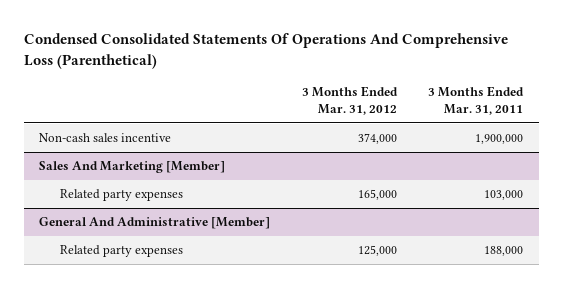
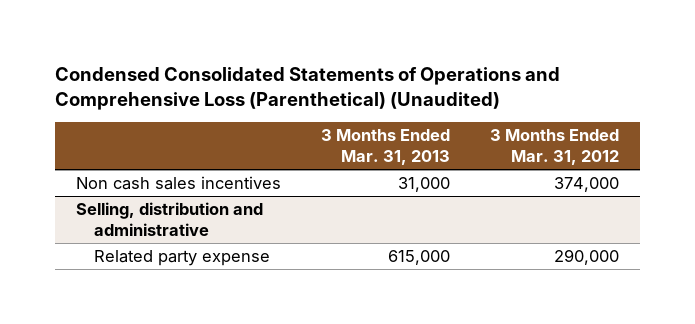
[23,33,508,69] Condensed Consolidated Statements Of Operations And Comprehensive Loss (Parenthetical) -> [55,66,561,110] Condensed Consolidated Statements of Operations and Comprehensive Loss (Parenthetical) (Unaudited)
[428,85,525,116] 3 Months Ended Mar. 31, 2011 -> none
none -> [321,129,451,165] 3 Months Ended Mar. 31, 2013
[39,161,226,174] Sales And Marketing [Member] -> none
[39,217,271,230] General And Administrative [Member] -> none
[59,245,183,258] Related party expenses -> none
[39,133,172,143] Non-cash sales incentive -> [75,176,281,191] Non cash sales incentives
none -> [75,202,263,236] Selling, distribution and administrative
[59,189,183,202] Related party expenses -> [93,250,270,267] Related party expense
[357,189,397,201] 165,000 -> [554,249,620,266] 290,000

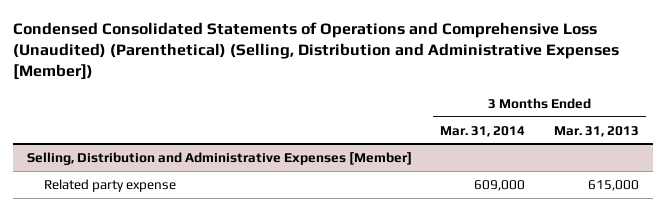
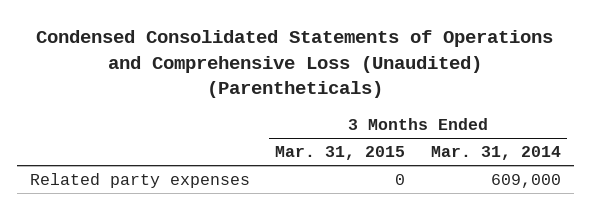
[12,21,619,81] Condensed Consolidated Statements of Operations and Comprehensive Loss (Unaudited) (Parenthetical) (Selling, Distribution and Administrative Expenses [Member]) -> [36,29,554,99] Condensed Consolidated Statements of Operations and Comprehensive Loss (Unaudited) (Parentheticals)
[553,125,639,137] Mar. 31, 2013 -> none
none -> [275,146,406,161] Mar. 31, 2015
[26,151,412,165] Selling, Distribution and Administrative Expenses [Member] -> none
[44,178,177,192] Related party expense -> [29,173,250,189] Related party expenses

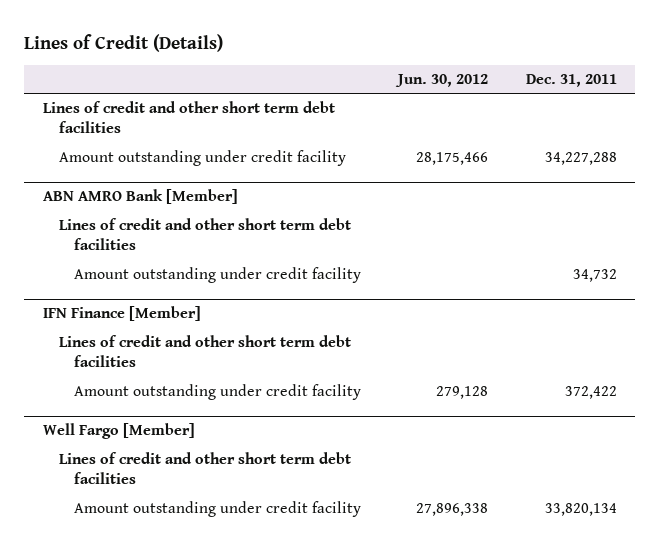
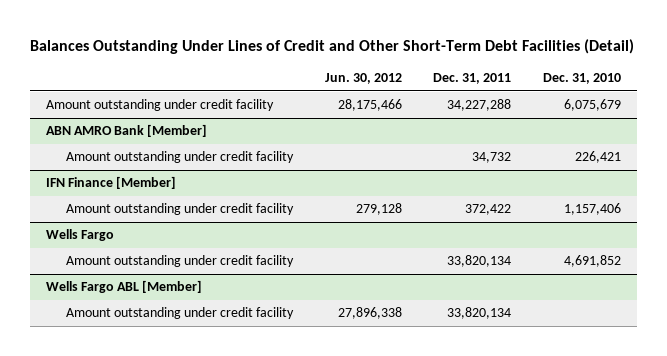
[24,33,224,52] Lines of Credit (Details) -> [30,39,635,55] Balances Outstanding Under Lines of Credit and Other Short-Term Debt Facilities (Detail)
none -> [543,73,622,85] Dec. 31, 2010
[42,101,335,134] Lines of credit and other short term debt facilities -> none
[58,218,351,251] Lines of credit and other short term debt facilities -> none
[58,335,351,368] Lines of credit and other short term debt facilities -> none
[58,452,351,485] Lines of credit and other short term debt facilities -> none
none -> [45,229,114,242] Wells Fargo
none -> [65,255,294,268] Amount outstanding under credit facility
[42,423,195,440] Well Fargo [Member] -> [45,280,202,294] Wells Fargo ABL [Member]

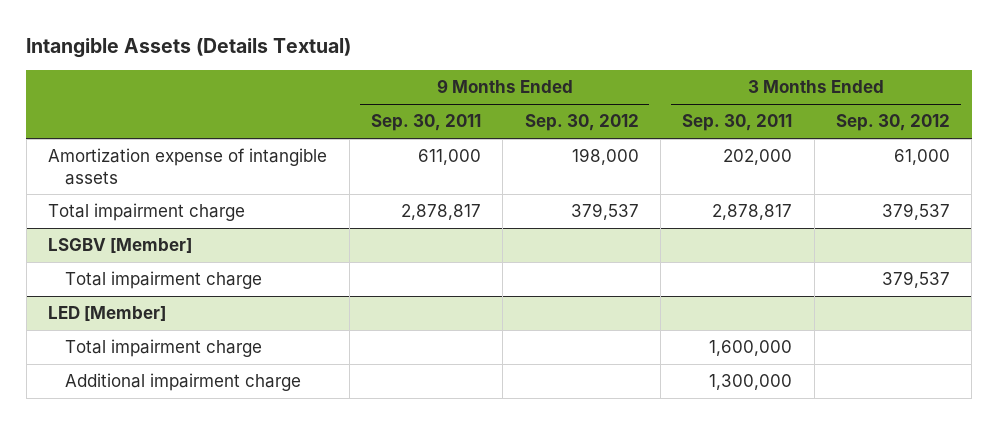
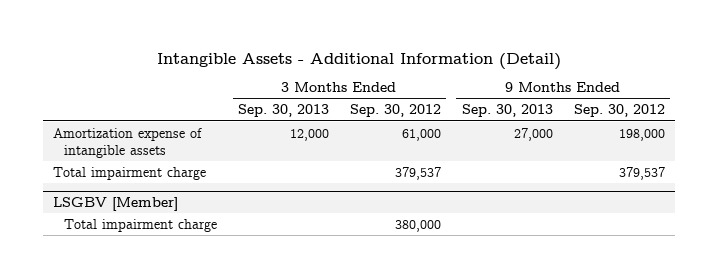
[26,37,352,58] Intangible Assets (Details Textual) -> [156,52,561,70] Intangible Assets - Additional Information (Detail)
[370,114,481,132] Sep. 30, 2011 -> none
[682,114,793,132] Sep. 30, 2011 -> none
none -> [237,104,329,118] Sep. 30, 2013
none -> [461,104,553,118] Sep. 30, 2013
[48,306,167,322] LED [Member] -> none
[65,339,263,358] Total impairment charge -> none
[65,373,302,392] Additional impairment charge -> none
[881,271,950,289] 379,537 -> [394,219,441,232] 380,000

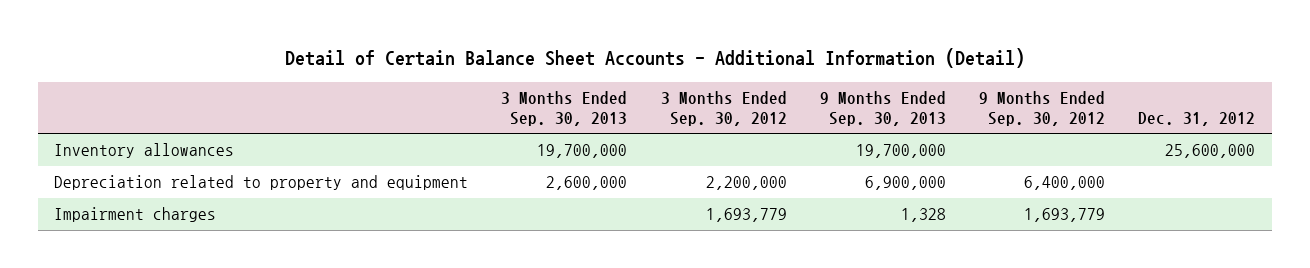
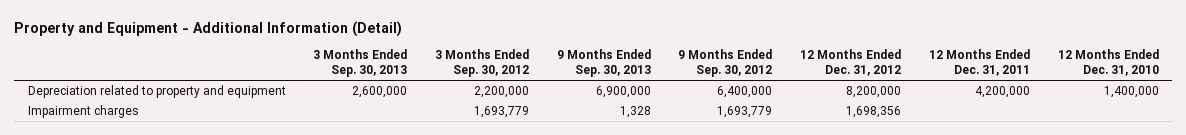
[284,48,1025,69] Detail of Certain Balance Sheet Accounts - Additional Information (Detail) -> [13,20,402,37] Property and Equipment - Additional Information (Detail)
[1138,111,1256,126] Dec. 31, 2012 -> none
none -> [800,48,902,77] 12 Months Ended Dec. 31, 2012
none -> [928,48,1030,77] 12 Months Ended Dec. 31, 2011
none -> [1057,48,1159,77] 12 Months Ended Dec. 31, 2010
[54,143,235,159] Inventory allowances -> none

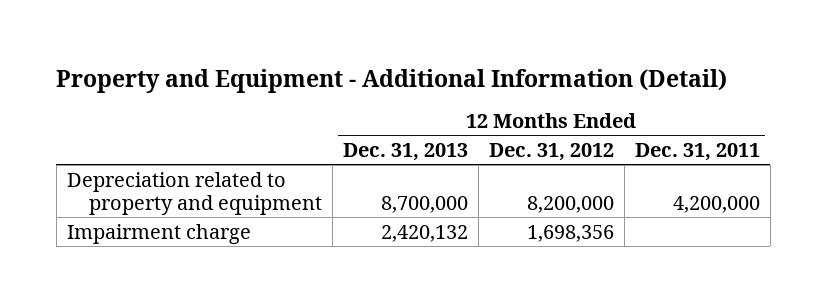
[313,48,408,78] 3 Months Ended Sep. 30, 2013 -> none
[435,48,530,78] 3 Months Ended Sep. 30, 2012 -> none
[556,48,651,78] 9 Months Ended Sep. 30, 2013 -> none
[678,48,773,78] 9 Months Ended Sep. 30, 2012 -> none
[1057,48,1159,77] 12 Months Ended Dec. 31, 2010 -> none
none -> [343,143,469,162] Dec. 31, 2013
[27,105,139,119] Impairment charges -> [66,223,251,244] Impairment charge

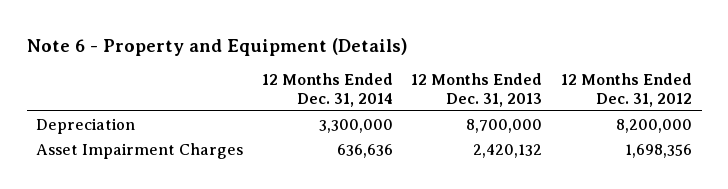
[56,68,728,93] Property and Equipment - Additional Information (Detail) -> [26,37,408,56] Note 6 - Property and Equipment (Details)
[634,143,760,162] Dec. 31, 2011 -> none
none -> [261,73,393,108] 12 Months Ended Dec. 31, 2014
[66,171,323,215] Depreciation related to property and equipment -> [35,117,135,134] Depreciation
[66,223,251,244] Impairment charge -> [35,142,243,159] Asset Impairment Charges

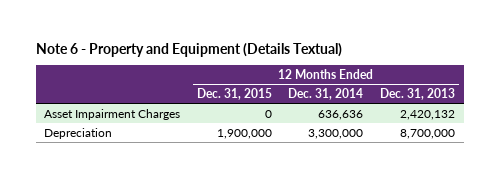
[26,37,408,56] Note 6 - Property and Equipment (Details) -> [35,42,342,57] Note 6 - Property and Equipment (Details Textual)
[561,73,693,108] 12 Months Ended Dec. 31, 2012 -> none
none -> [196,87,272,100] Dec. 31, 2015
[35,117,135,134] Depreciation -> [44,127,113,139] Depreciation

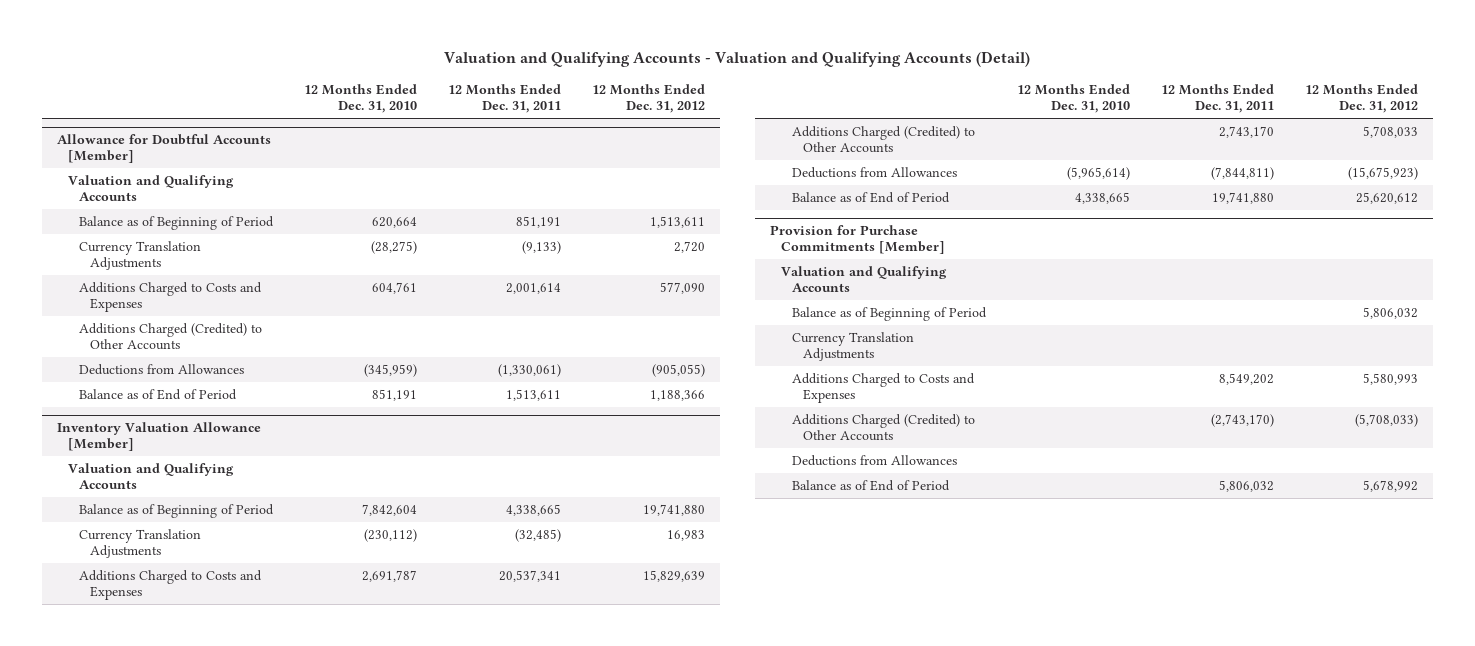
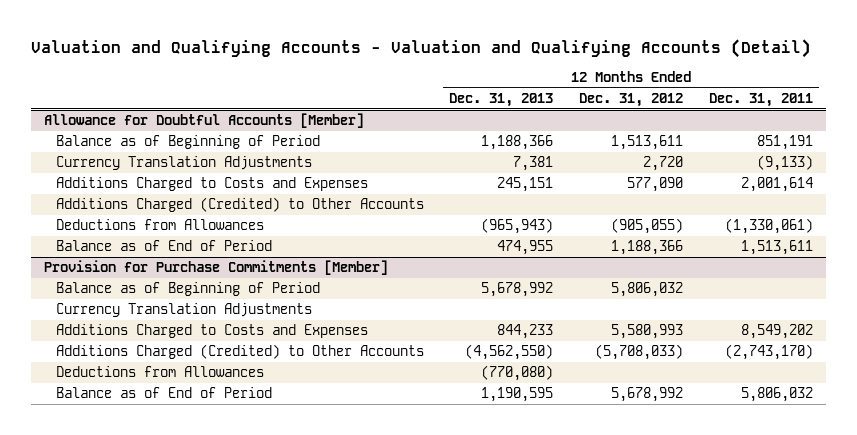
[303,84,417,114] 12 Months Ended Dec. 31, 2010 -> none
none -> [449,93,554,108] Dec. 31, 2013
[68,174,235,201] Valuation and Qualifying Accounts -> none
[57,421,262,451] Inventory Valuation Allowance [Member] -> none
[68,462,235,489] Valuation and Qualifying Accounts -> none
[78,503,274,518] Balance as of Beginning of Period -> none
[78,528,201,558] Currency Translation Adjustments -> none
[78,569,262,600] Additions Charged to Costs and Expenses -> none
[791,125,975,153] Additions Charged (Credited) to Other Accounts -> none
[791,166,957,178] Deductions from Allowances -> none
[791,191,950,203] Balance as of End of Period -> none
[781,265,948,292] Valuation and Qualifying Accounts -> none

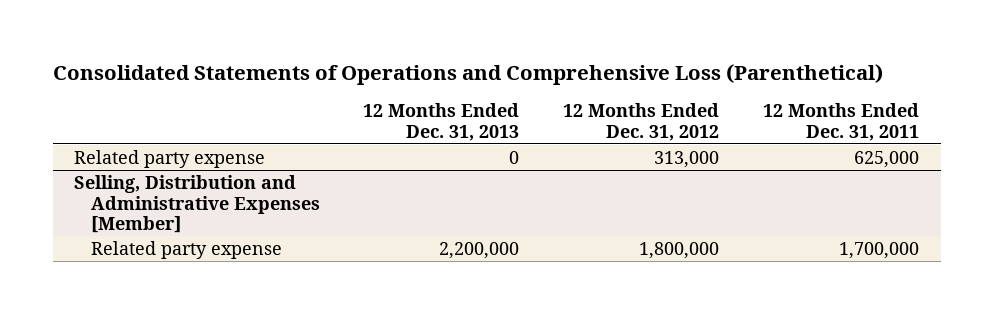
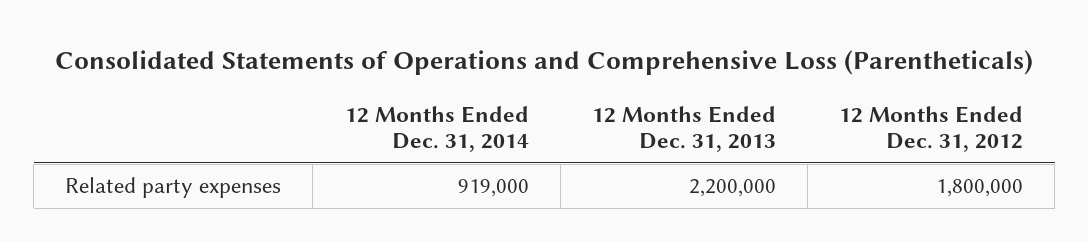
[52,64,883,86] Consolidated Statements of Operations and Comprehensive Loss (Parenthetical) -> [55,50,1034,76] Consolidated Statements of Operations and Comprehensive Loss (Parentheticals)
[762,103,919,141] 12 Months Ended Dec. 31, 2011 -> none
none -> [344,105,529,153] 12 Months Ended Dec. 31, 2014
[74,174,320,234] Selling, Distribution and Administrative Expenses [Member] -> none
[90,240,282,259] Related party expense -> none
[74,149,266,168] Related party expense -> [65,177,282,199] Related party expenses
[509,150,520,164] 0 -> [688,179,776,198] 2,200,000
[654,150,720,168] 313,000 -> [936,179,1024,198] 1,800,000

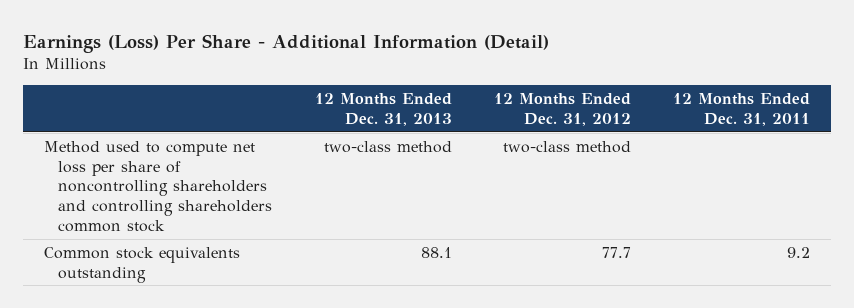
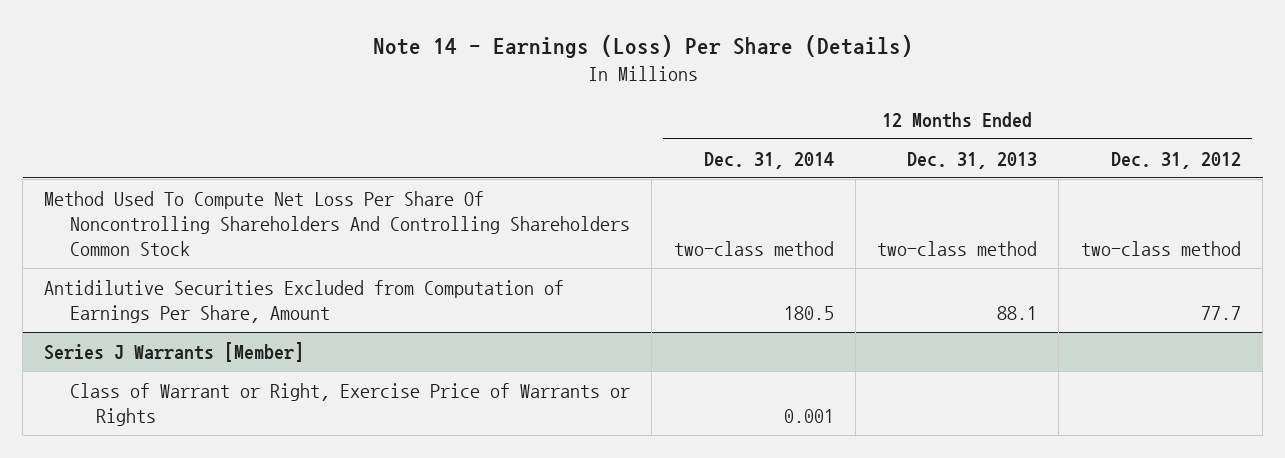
[23,33,550,53] Earnings (Loss) Per Share - Additional Information (Detail) -> [372,35,913,59] Note 14 - Earnings (Loss) Per Share (Details)
[672,93,810,126] 12 Months Ended Dec. 31, 2011 -> none
none -> [703,151,834,169] Dec. 31, 2014
[44,140,273,232] Method used to compute net loss per share of noncontrolling shareholders and controlling shareholders common stock -> [44,190,630,257] Method Used To Compute Net Loss Per Share Of Noncontrolling Shareholders And Controlling Shareholders Common Stock
[44,246,241,283] Common stock equivalents outstanding -> [44,279,565,324] Antidilutive Securities Excluded from Computation of Earnings Per Share, Amount
none -> [44,341,305,362] Series J Warrants [Member]
none -> [69,382,630,427] Class of Warrant or Right, Exercise Price of Warrants or Rights

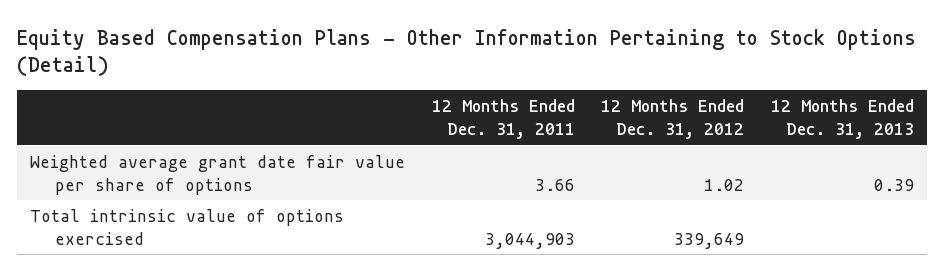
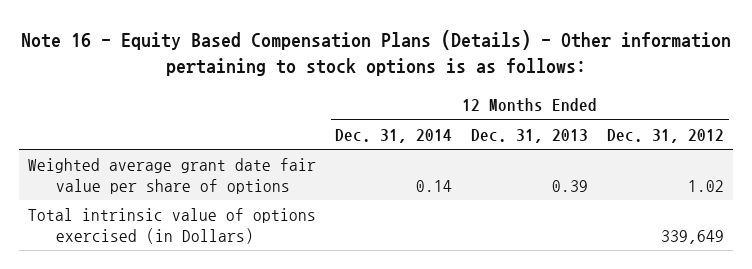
[17,28,917,77] Equity Based Compensation Plans - Other Information Pertaining to Stock Options (Detail) -> [21,29,732,77] Note 16 - Equity Based Compensation Plans (Details) - Other information pertaining to stock options is as follows:
[431,99,575,139] 12 Months Ended Dec. 31, 2011 -> none
none -> [335,128,453,143] Dec. 31, 2014
[30,208,345,245] Total intrinsic value of options exercised -> [28,208,317,244] Total intrinsic value of options exercised (in Dollars)

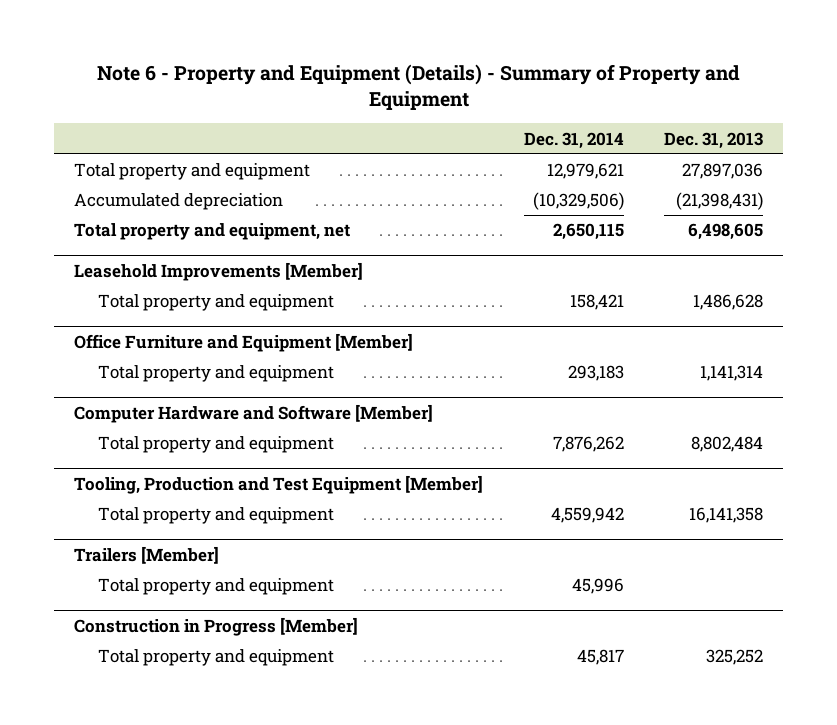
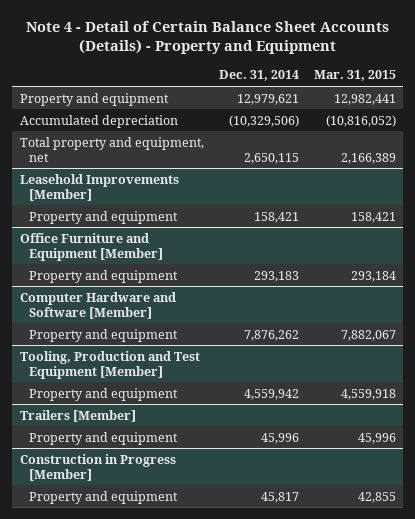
[96,64,740,111] Note 6 - Property and Equipment (Details) - Summary of Property and Equipment -> [25,20,389,55] Note 4 - Detail of Certain Balance Sheet Accounts (Details) - Property and Equipment
[664,131,764,149] Dec. 31, 2013 -> none
none -> [313,70,396,82] Mar. 31, 2015
[74,163,311,181] Total property and equipment -> [19,92,169,106] Property and equipment
[98,294,335,312] Total property and equipment -> [29,210,179,224] Property and equipment
[98,365,335,383] Total property and equipment -> [29,269,179,283] Property and equipment
[98,436,335,454] Total property and equipment -> [29,328,179,342] Property and equipment
[98,507,335,525] Total property and equipment -> [29,387,179,401] Property and equipment
[98,578,335,596] Total property and equipment -> [29,431,179,445] Property and equipment
[98,649,335,667] Total property and equipment -> [29,490,179,504] Property and equipment

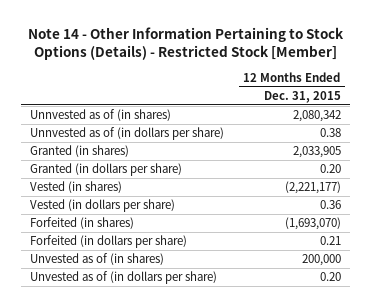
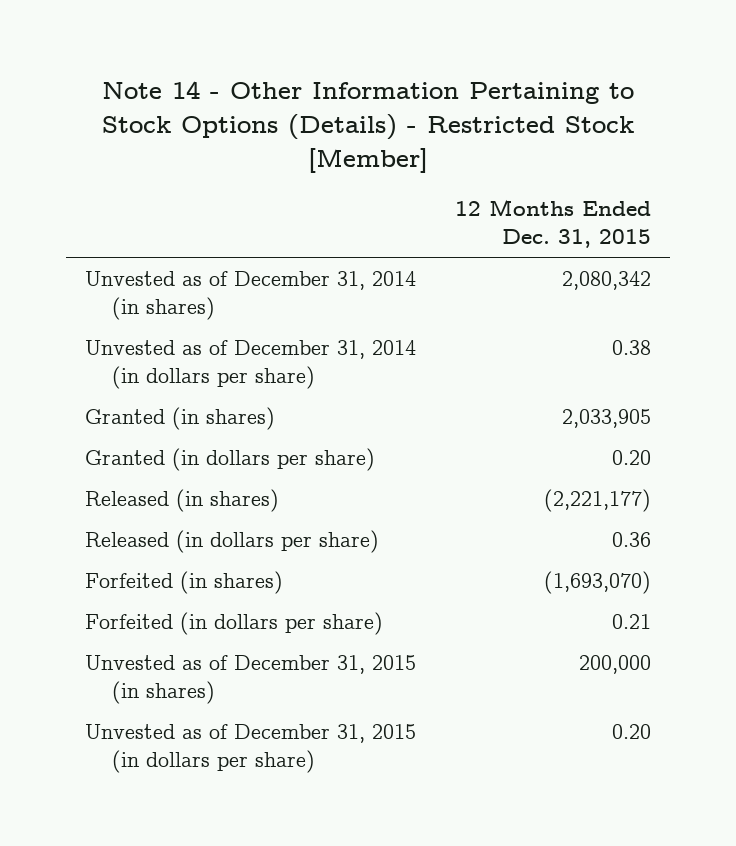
[30,109,172,122] Unnvested as of (in shares) -> [84,270,416,320] Unvested as of December 31, 2014 (in shares)
[30,127,225,141] Unnvested as of (in dollars per share) -> [84,339,416,389] Unvested as of December 31, 2014 (in dollars per share)
[30,181,123,194] Vested (in shares) -> [84,488,279,512] Released (in shares)
[30,199,176,213] Vested (in dollars per share) -> [84,529,379,553] Released (in dollars per share)
[30,253,165,266] Unvested as of (in shares) -> [84,654,416,704] Unvested as of December 31, 2015 (in shares)
[30,271,218,285] Unvested as of (in dollars per share) -> [84,723,416,773] Unvested as of December 31, 2015 (in dollars per share)

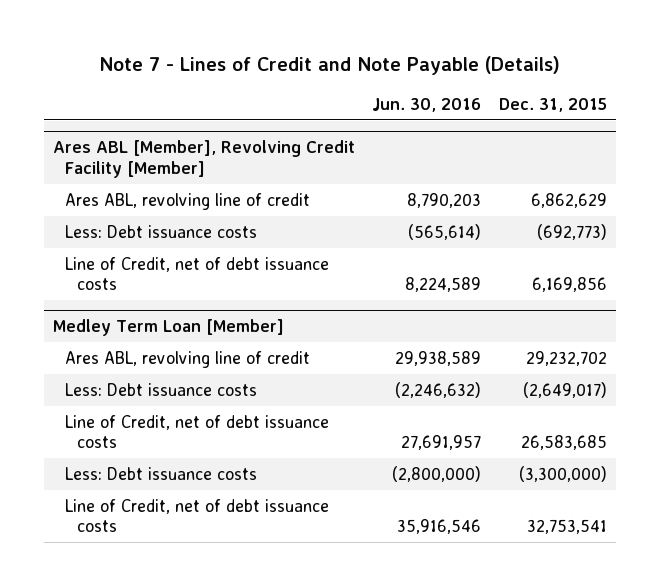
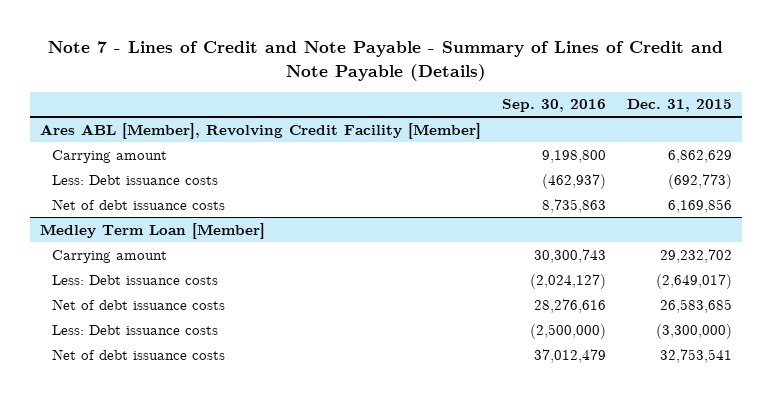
[98,55,560,75] Note 7 - Lines of Credit and Note Payable (Details) -> [48,41,724,81] Note 7 - Lines of Credit and Note Payable - Summary of Lines of Credit and Note Payable (Details)
[372,97,482,112] Jun. 30, 2016 -> none
none -> [502,99,607,113] Sep. 30, 2016
[64,192,310,210] Ares ABL, revolving line of credit -> [51,149,167,163] Carrying amount
[64,256,329,291] Line of Credit, net of debt issuance costs -> [51,198,225,210] Net of debt issuance costs
[64,350,310,368] Ares ABL, revolving line of credit -> [51,249,167,263] Carrying amount
[64,414,329,449] Line of Credit, net of debt issuance costs -> [51,298,225,310] Net of debt issuance costs
[64,498,329,533] Line of Credit, net of debt issuance costs -> [51,348,225,360] Net of debt issuance costs

